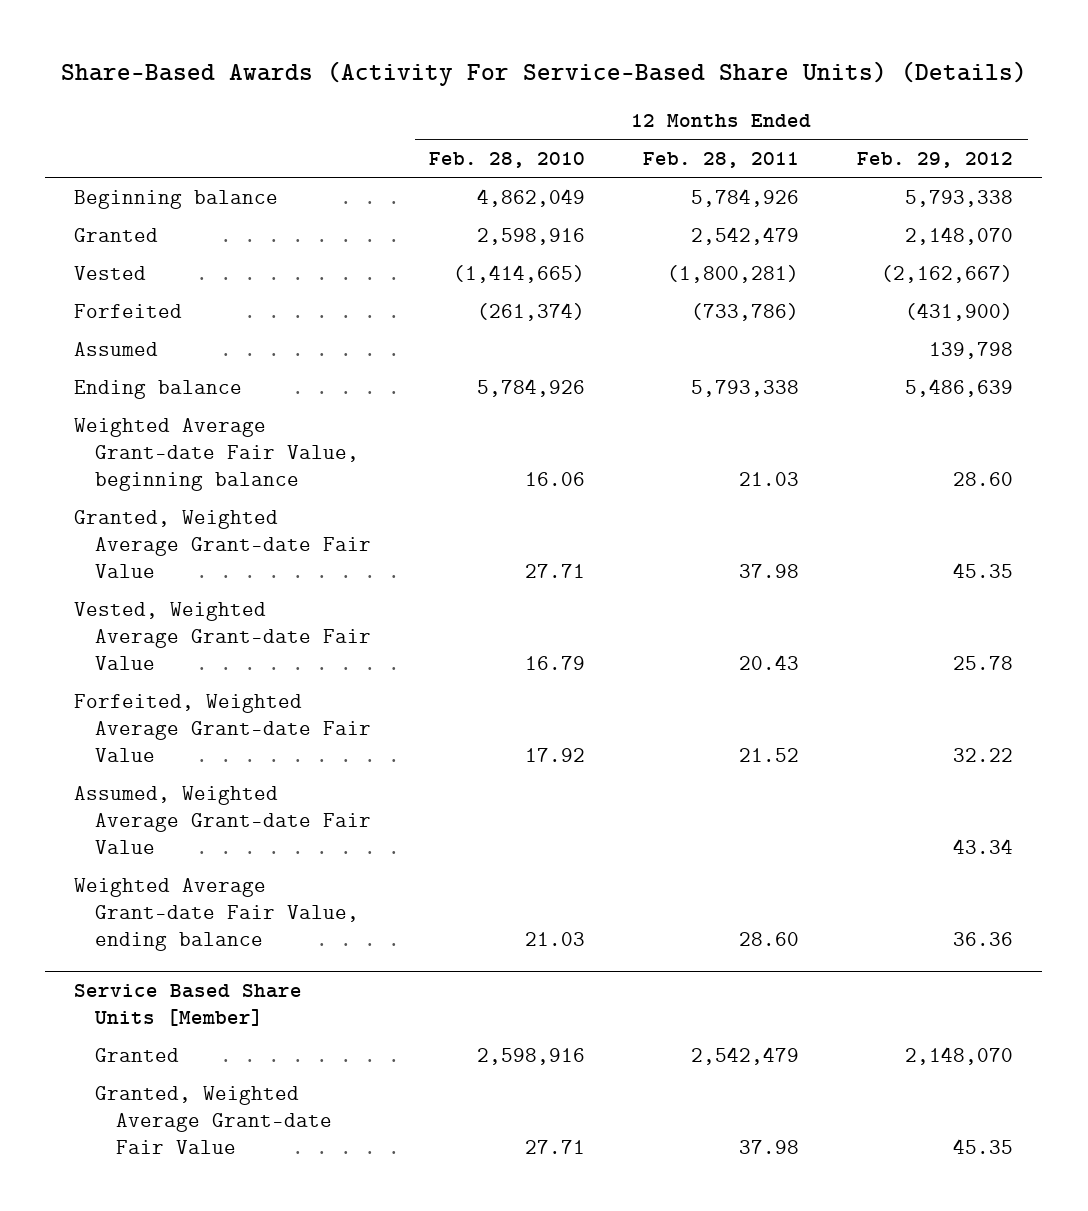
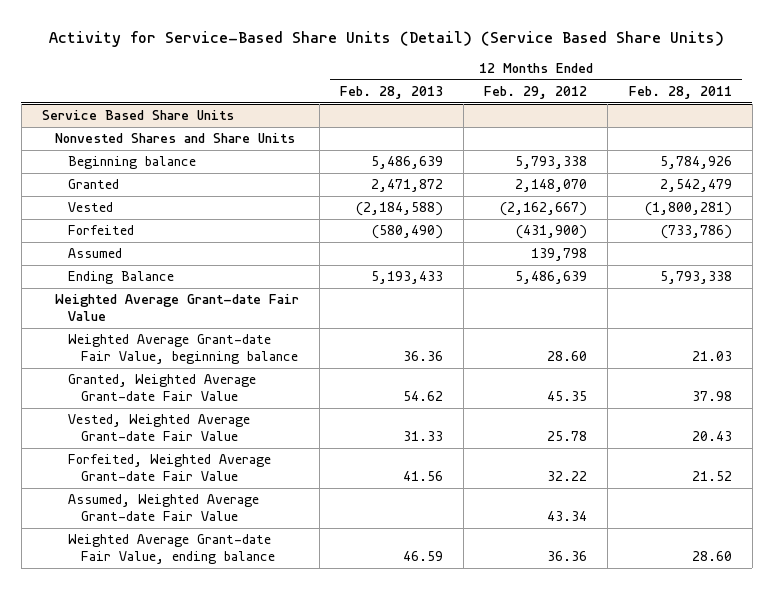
[60,60,1027,86] Share-Based Awards (Activity For Service-Based Share Units) (Details) -> [48,30,724,47] Activity for Service-Based Share Units (Detail) (Service Based Share Units)
[429,152,586,169] Feb. 28, 2010 -> none
none -> [340,86,444,100] Feb. 28, 2013
none -> [41,110,234,121] Service Based Share Units
none -> [54,133,295,144] Nonvested Shares and Share Units
[74,379,243,399] Ending balance -> [67,271,174,285] Ending Balance
none -> [54,294,299,322] Weighted Average Grant-date Fair Value
[74,984,303,1027] Service Based Share Units [Member] -> none
[95,1047,180,1062] Granted -> none
[95,1085,332,1154] Granted, Weighted Average Grant-date Fair Value -> none

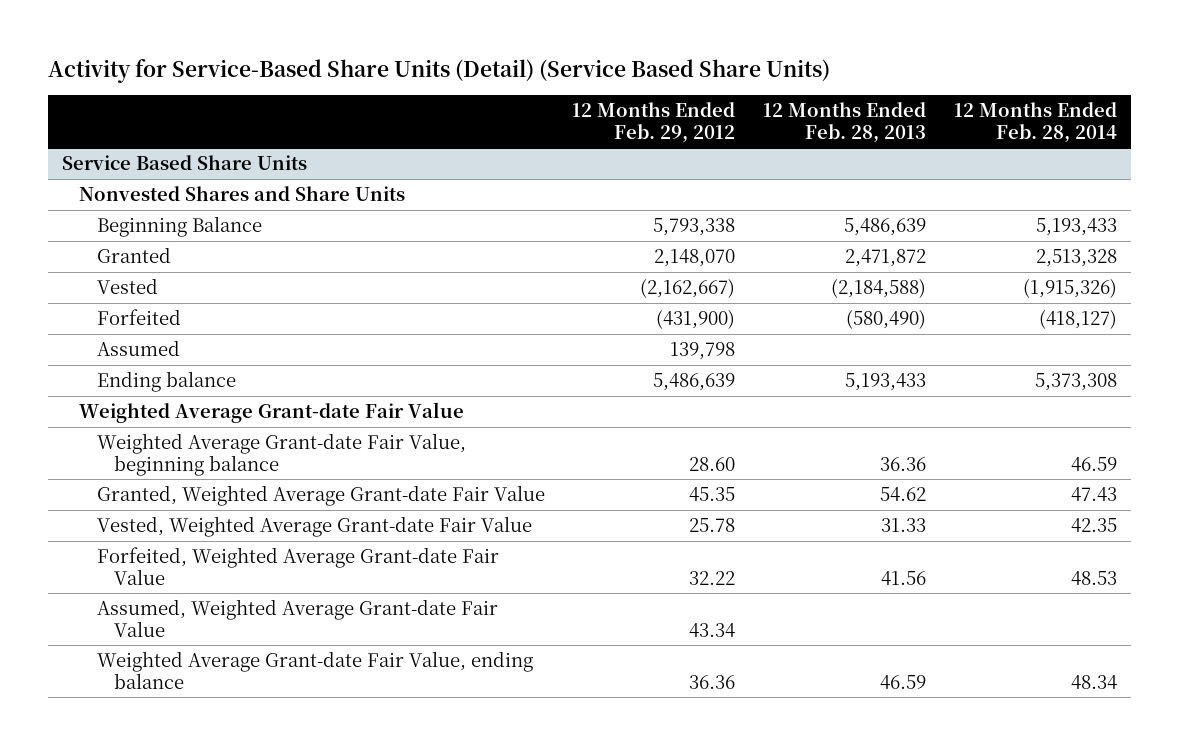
[628,86,732,100] Feb. 28, 2011 -> none
none -> [954,102,1118,143] 12 Months Ended Feb. 28, 2014
[67,156,196,170] Beginning balance -> [96,216,262,238] Beginning Balance
[67,271,174,285] Ending Balance -> [96,371,236,393] Ending balance

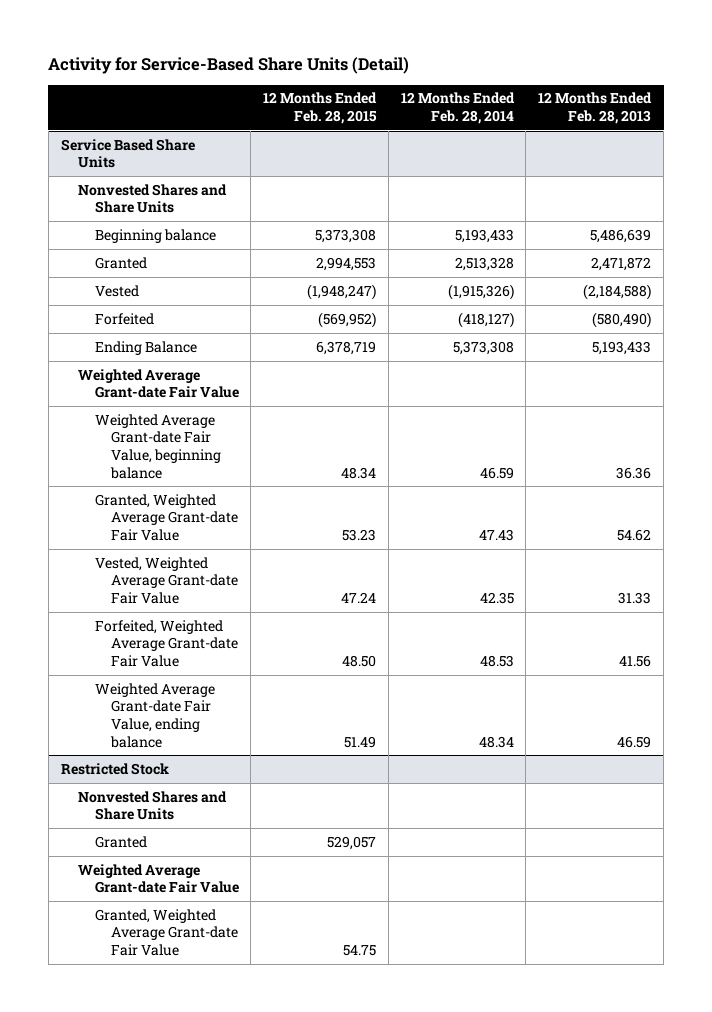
[48,58,831,83] Activity for Service-Based Share Units (Detail) (Service Based Share Units) -> [48,57,410,75] Activity for Service-Based Share Units (Detail)
[572,102,736,143] 12 Months Ended Feb. 29, 2012 -> none
none -> [263,92,378,124] 12 Months Ended Feb. 28, 2015
[96,216,262,238] Beginning Balance -> [94,228,216,243] Beginning balance
[96,340,180,357] Assumed -> none
[96,371,236,393] Ending balance -> [94,340,197,355] Ending Balance
[96,599,498,637] Assumed, Weighted Average Grant-date Fair Value -> none
none -> [60,762,169,775] Restricted Stock
none -> [77,790,227,821] Nonvested Shares and Share Units
none -> [94,835,147,848] Granted
none -> [77,863,239,894] Weighted Average Grant-date Fair Value
none -> [94,908,239,957] Granted, Weighted Average Grant-date Fair Value

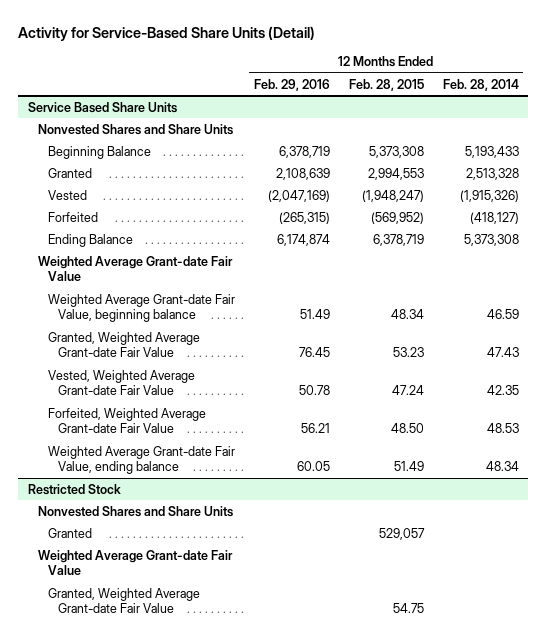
[538,92,653,124] 12 Months Ended Feb. 28, 2013 -> none
none -> [253,78,330,91] Feb. 29, 2016
[94,228,216,243] Beginning balance -> [47,145,151,159] Beginning Balance

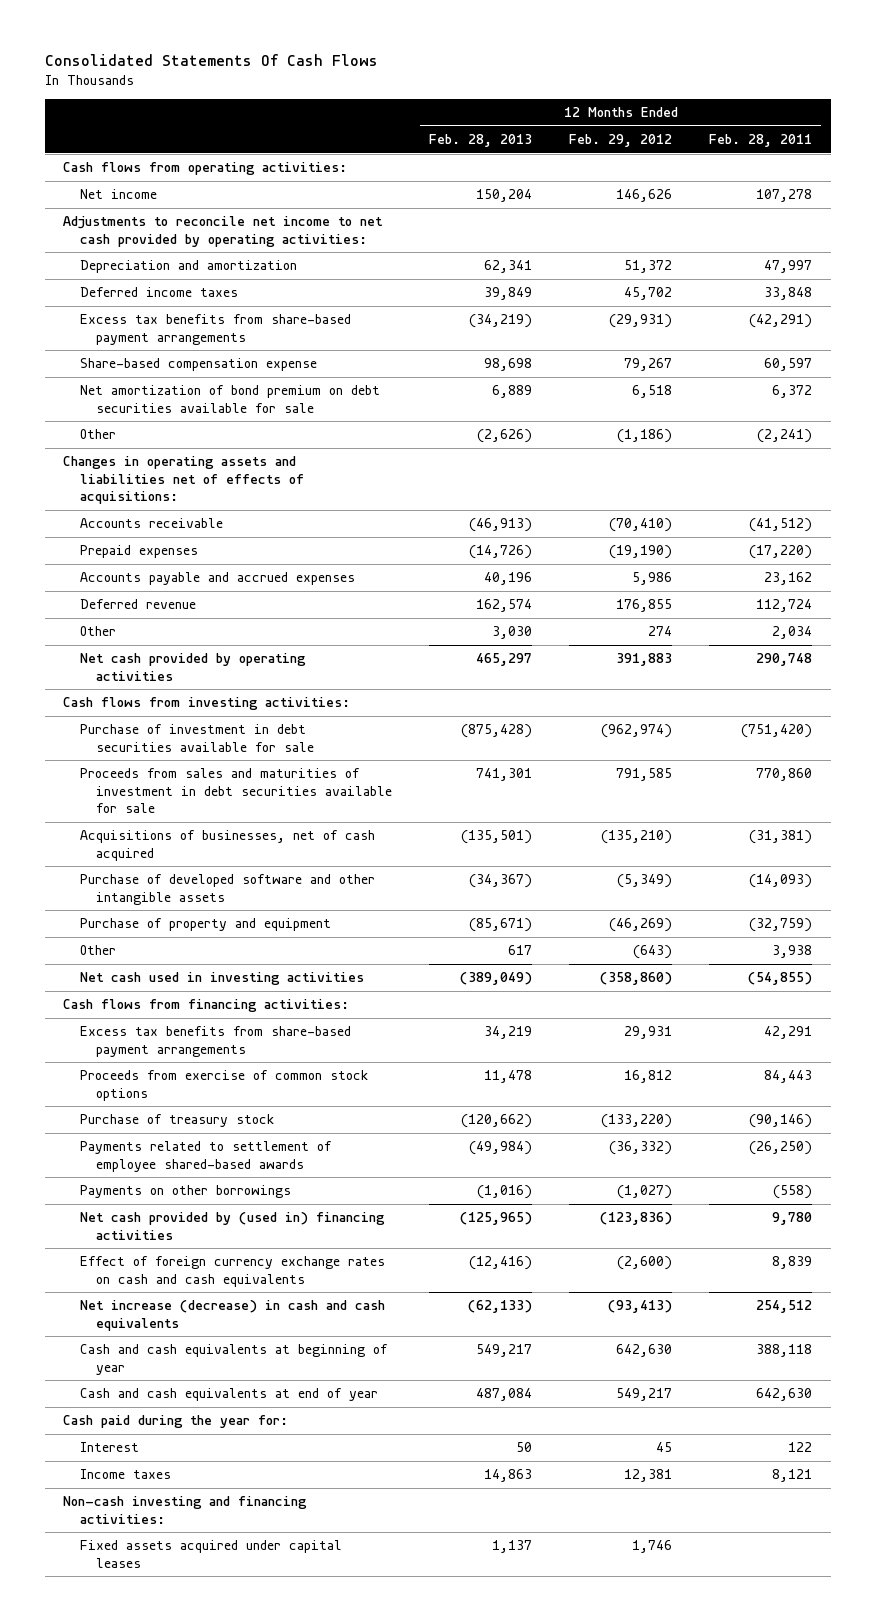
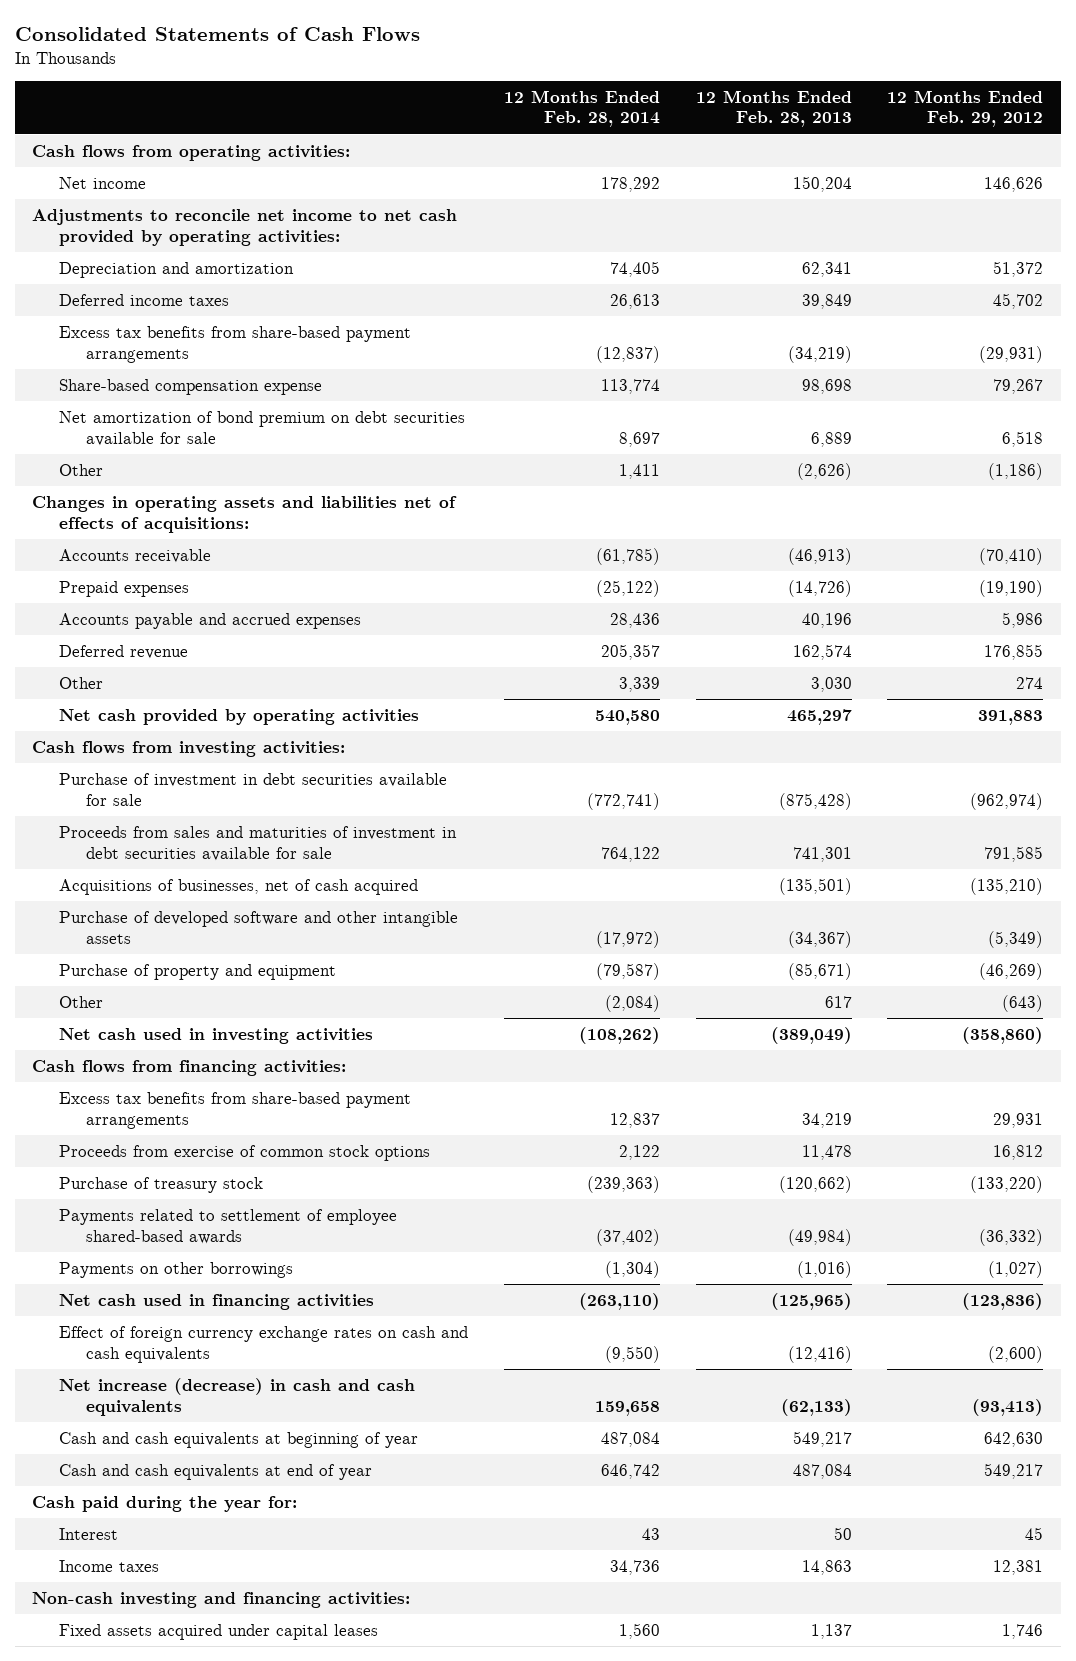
[44,54,378,67] Consolidated Statements Of Cash Flows -> [14,26,420,41] Consolidated Statements of Cash Flows
[709,134,813,148] Feb. 28, 2011 -> none
none -> [503,89,660,128] 12 Months Ended Feb. 28, 2014
[79,1212,385,1240] Net cash provided by (used in) financing activities -> [59,1293,375,1310] Net cash used in financing activities

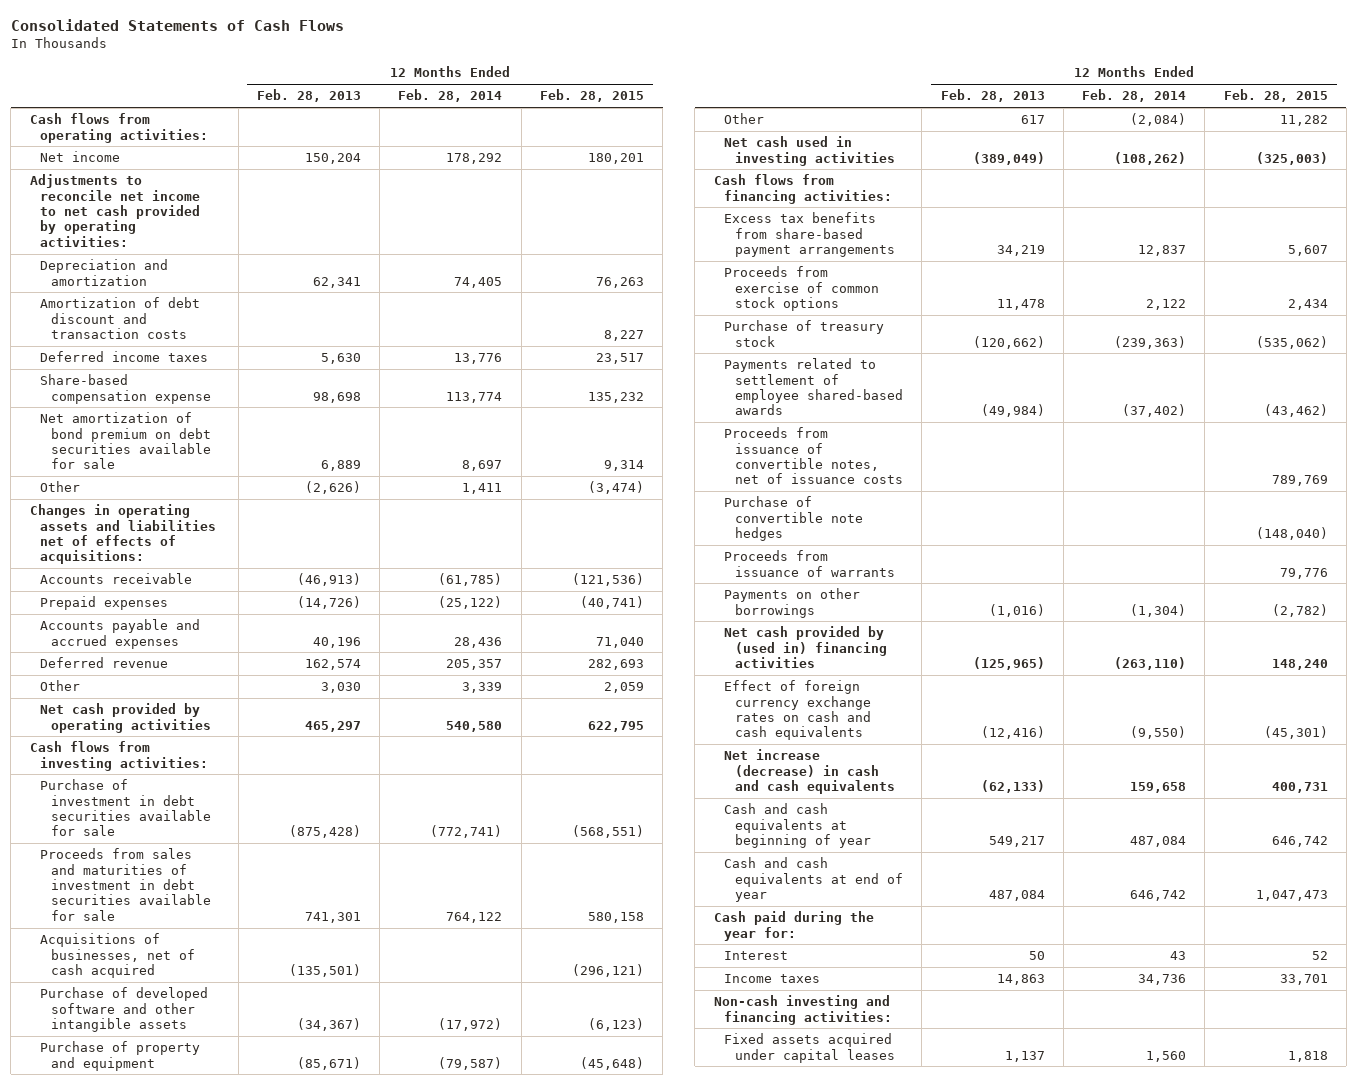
[887,89,1044,128] 12 Months Ended Feb. 29, 2012 -> none
none -> [539,89,644,103] Feb. 28, 2015
[59,325,412,363] Excess tax benefits from share-based payment arrangements -> none
none -> [40,297,201,340] Amortization of debt discount and transaction costs
[609,293,660,309] 26,613 -> [454,353,503,365] 13,776
[801,293,852,309] 39,849 -> [320,353,361,365] 5,630
none -> [724,427,904,485] Proceeds from issuance of convertible notes, net of issuance costs
none -> [724,496,864,542] Purchase of convertible note hedges
none -> [724,550,896,577] Proceeds from issuance of warrants
[59,1293,375,1310] Net cash used in financing activities -> [724,626,888,669] Net cash provided by (used in) financing activities

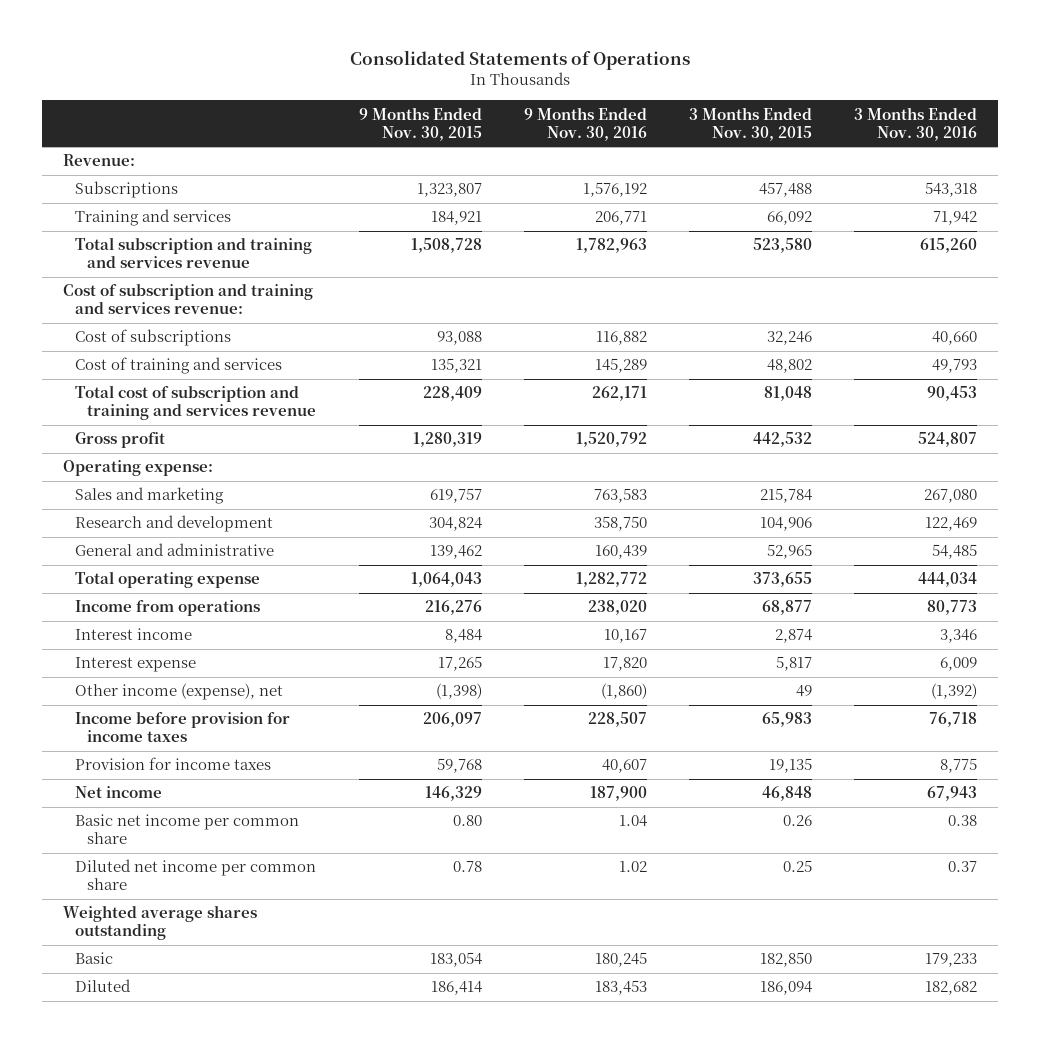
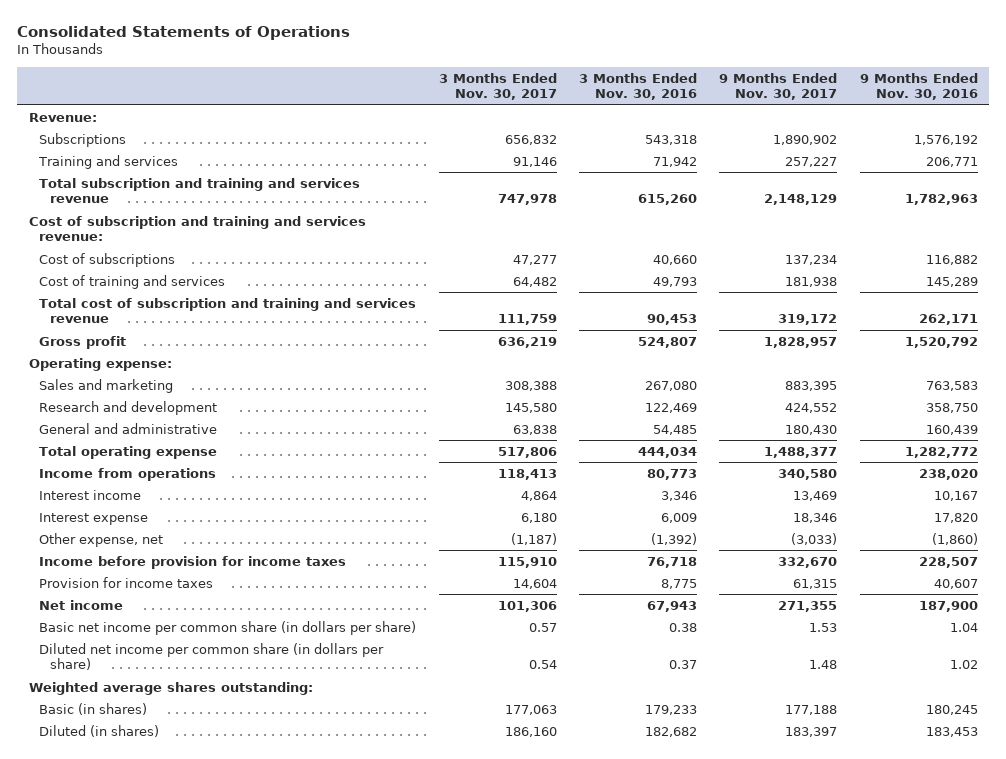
[358,106,482,141] 9 Months Ended Nov. 30, 2015 -> none
[688,106,812,141] 3 Months Ended Nov. 30, 2015 -> none
none -> [438,72,557,101] 3 Months Ended Nov. 30, 2017
none -> [719,72,838,101] 9 Months Ended Nov. 30, 2017
[75,683,284,701] Other income (expense), net -> [39,532,164,547] Other expense, net
[75,814,300,845] Basic net income per common share -> [39,620,417,635] Basic net income per common share (in dollars per share)
[75,859,317,891] Diluted net income per common share -> [39,642,385,671] Diluted net income per common share (in dollars per share)
[63,905,258,941] Weighted average shares outstanding -> [28,681,313,695] Weighted average shares outstanding:
[75,952,114,965] Basic -> [39,702,148,715] Basic (in shares)
[75,979,132,993] Diluted -> [39,724,160,737] Diluted (in shares)

